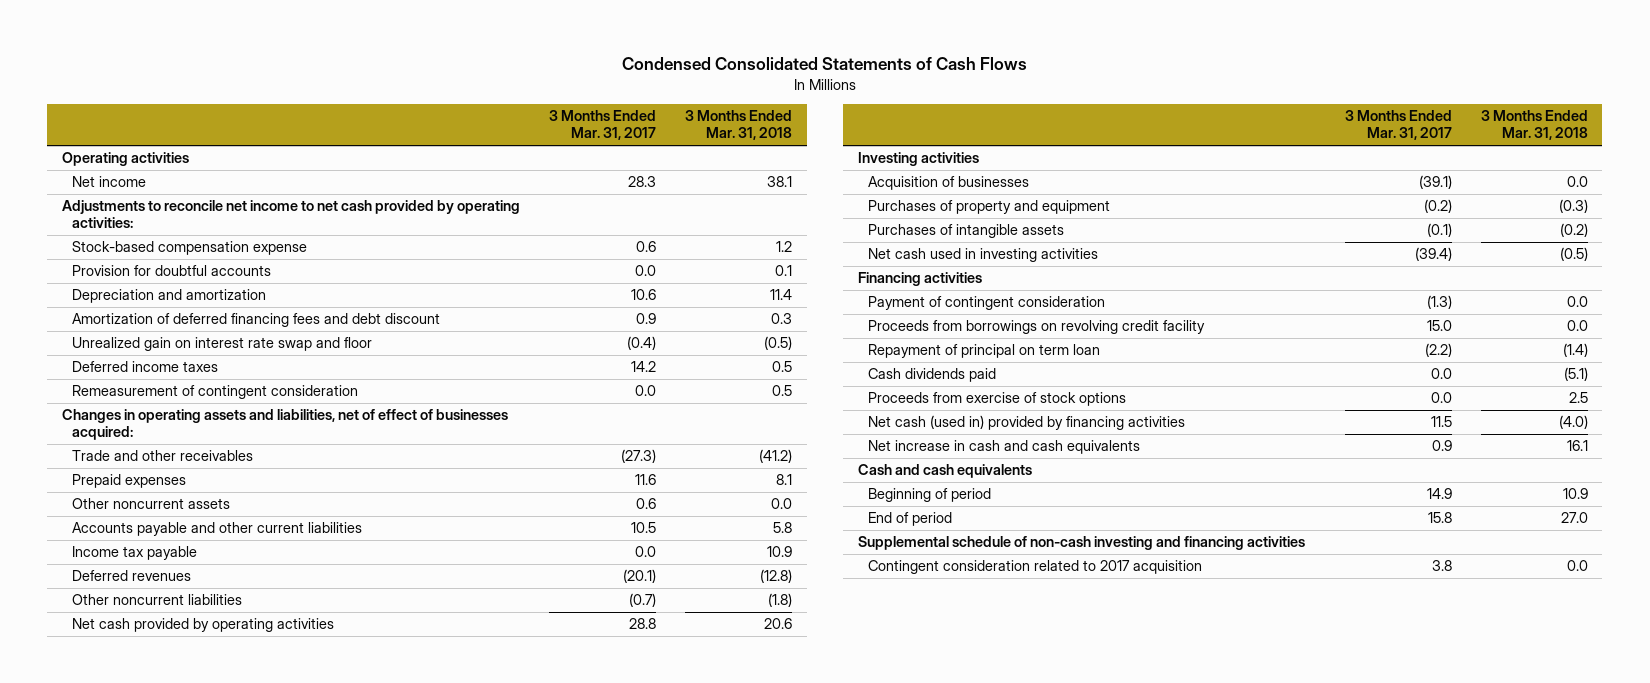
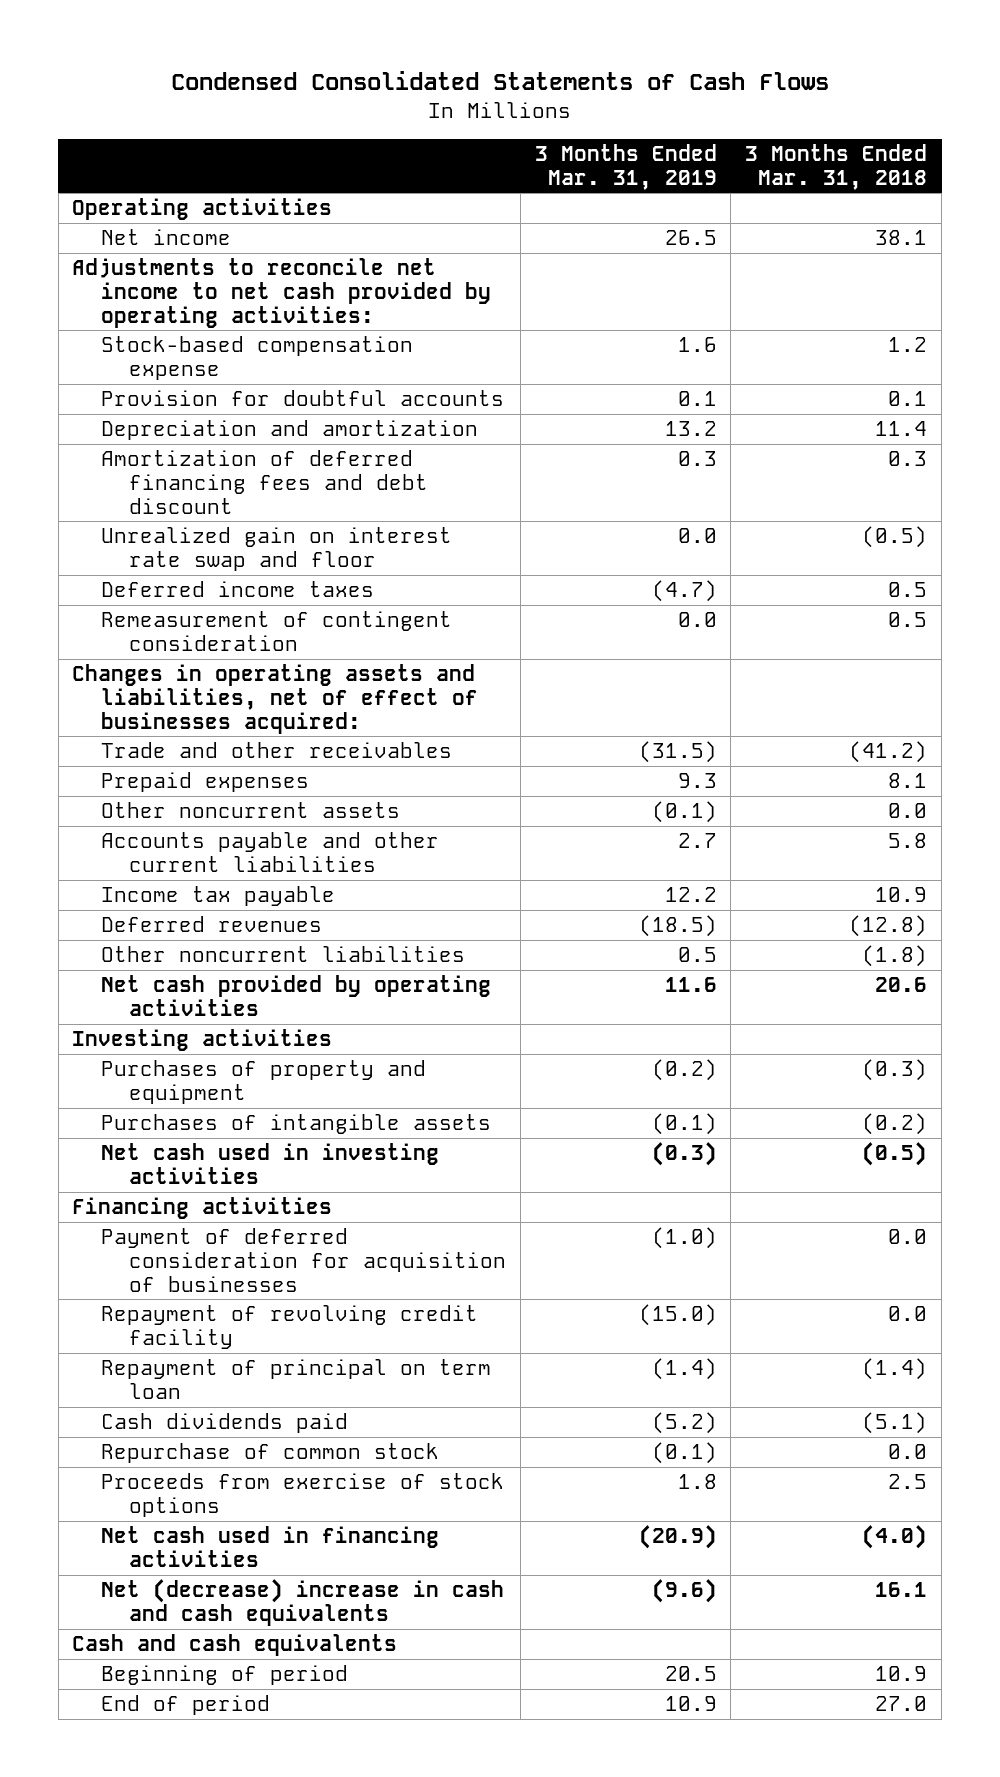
[548,110,656,141] 3 Months Ended Mar. 31, 2017 -> none
none -> [534,143,717,190] 3 Months Ended Mar. 31, 2019
[868,176,1030,191] Acquisition of businesses -> none
[868,320,1206,335] Proceeds from borrowings on revolving credit facility -> none
[868,296,1106,311] Payment of contingent consideration -> [100,1228,507,1292] Payment of deferred consideration for acquisition of businesses
none -> [100,1305,478,1349] Repayment of revolving credit facility
none -> [100,1443,439,1464] Repurchase of common stock
[868,415,1186,431] Net cash (used in) provided by financing activities -> [100,1526,439,1567] Net cash used in financing activities
[868,440,1141,455] Net increase in cash and cash equivalents -> [100,1579,504,1626] Net (decrease) increase in cash and cash equivalents
[857,536,1305,551] Supplemental schedule of non-cash investing and financing activities -> none
[868,560,1203,575] Contingent consideration related to 2017 acquisition -> none

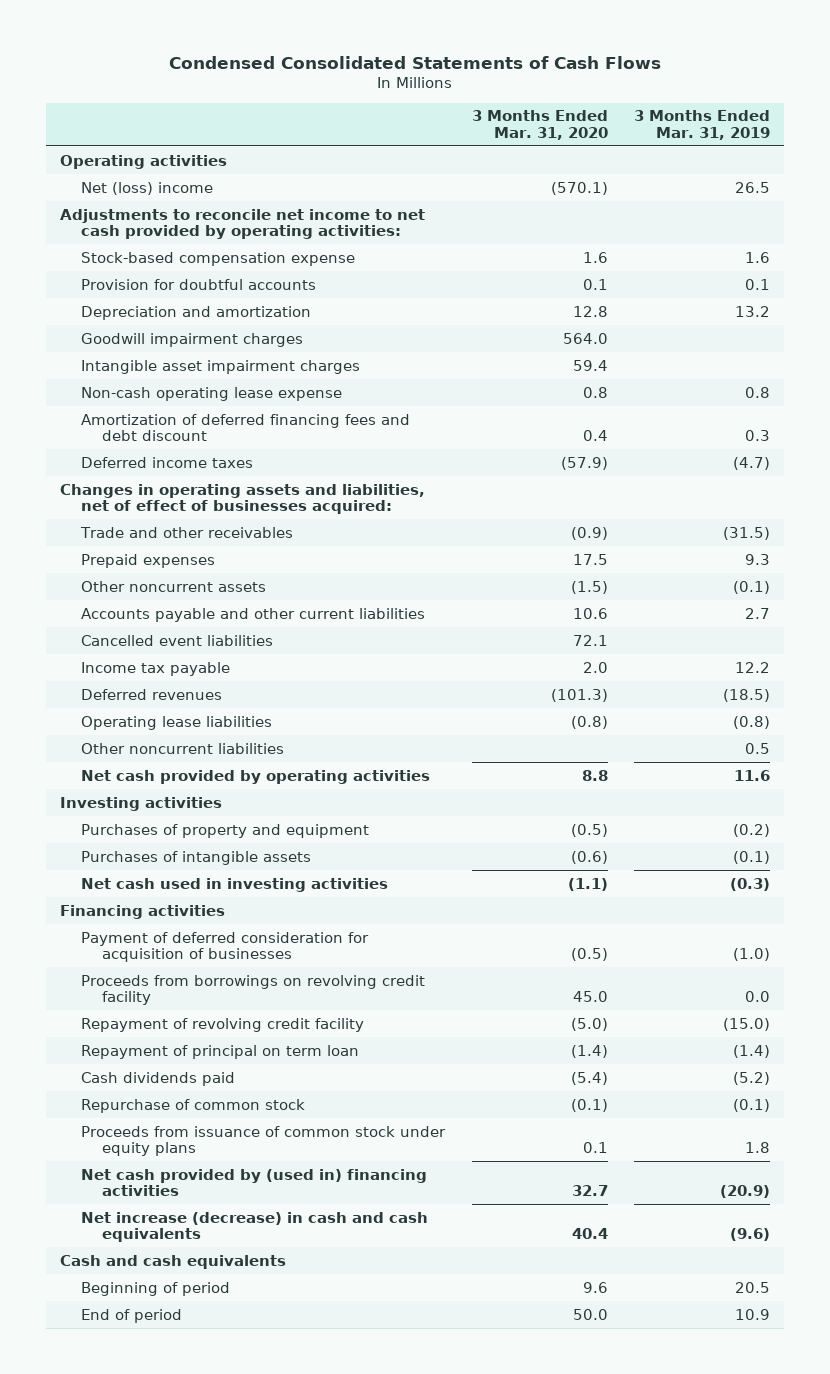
[745,143,928,190] 3 Months Ended Mar. 31, 2018 -> none
none -> [471,110,608,140] 3 Months Ended Mar. 31, 2020
[100,229,231,246] Net income -> [80,181,213,195] Net (loss) income
none -> [80,332,303,347] Goodwill impairment charges
none -> [80,359,360,374] Intangible asset impairment charges
none -> [80,386,342,401] Non-cash operating lease expense
[100,527,452,571] Unrealized gain on interest rate swap and floor -> none
[100,611,452,651] Remeasurement of contingent consideration -> none
none -> [80,634,273,646] Cancelled event liabilities
none -> [80,715,272,730] Operating lease liabilities
none -> [80,974,425,1006] Proceeds from borrowings on revolving credit facility
[100,1473,504,1517] Proceeds from exercise of stock options -> none
none -> [80,1125,446,1157] Proceeds from issuance of common stock under equity plans
[100,1526,439,1567] Net cash used in financing activities -> [80,1168,427,1197] Net cash provided by (used in) financing activities
[100,1579,504,1626] Net (decrease) increase in cash and cash equivalents -> [80,1211,428,1243] Net increase (decrease) in cash and cash equivalents

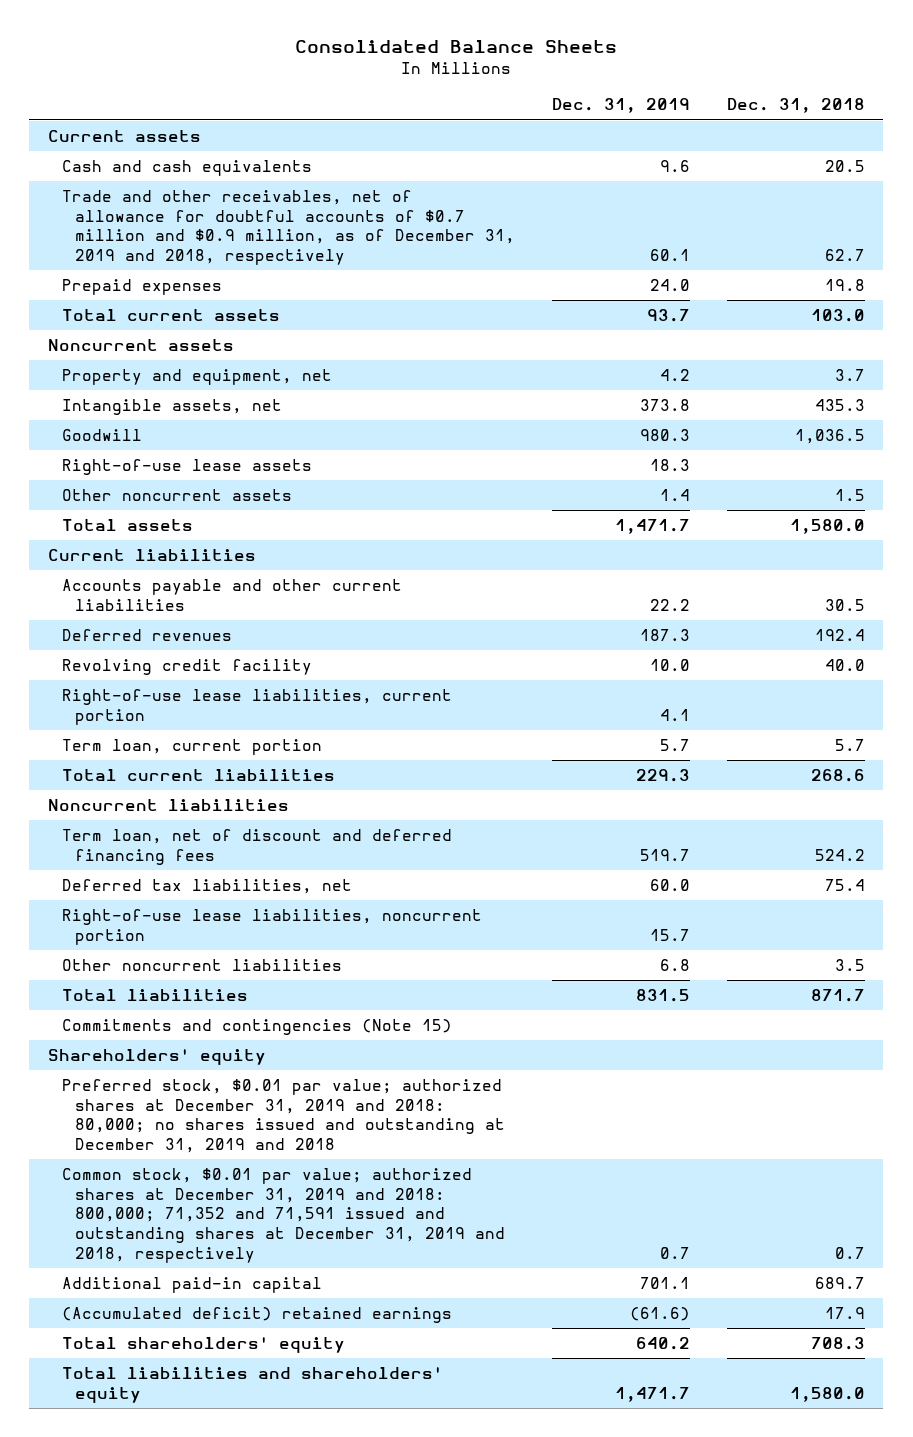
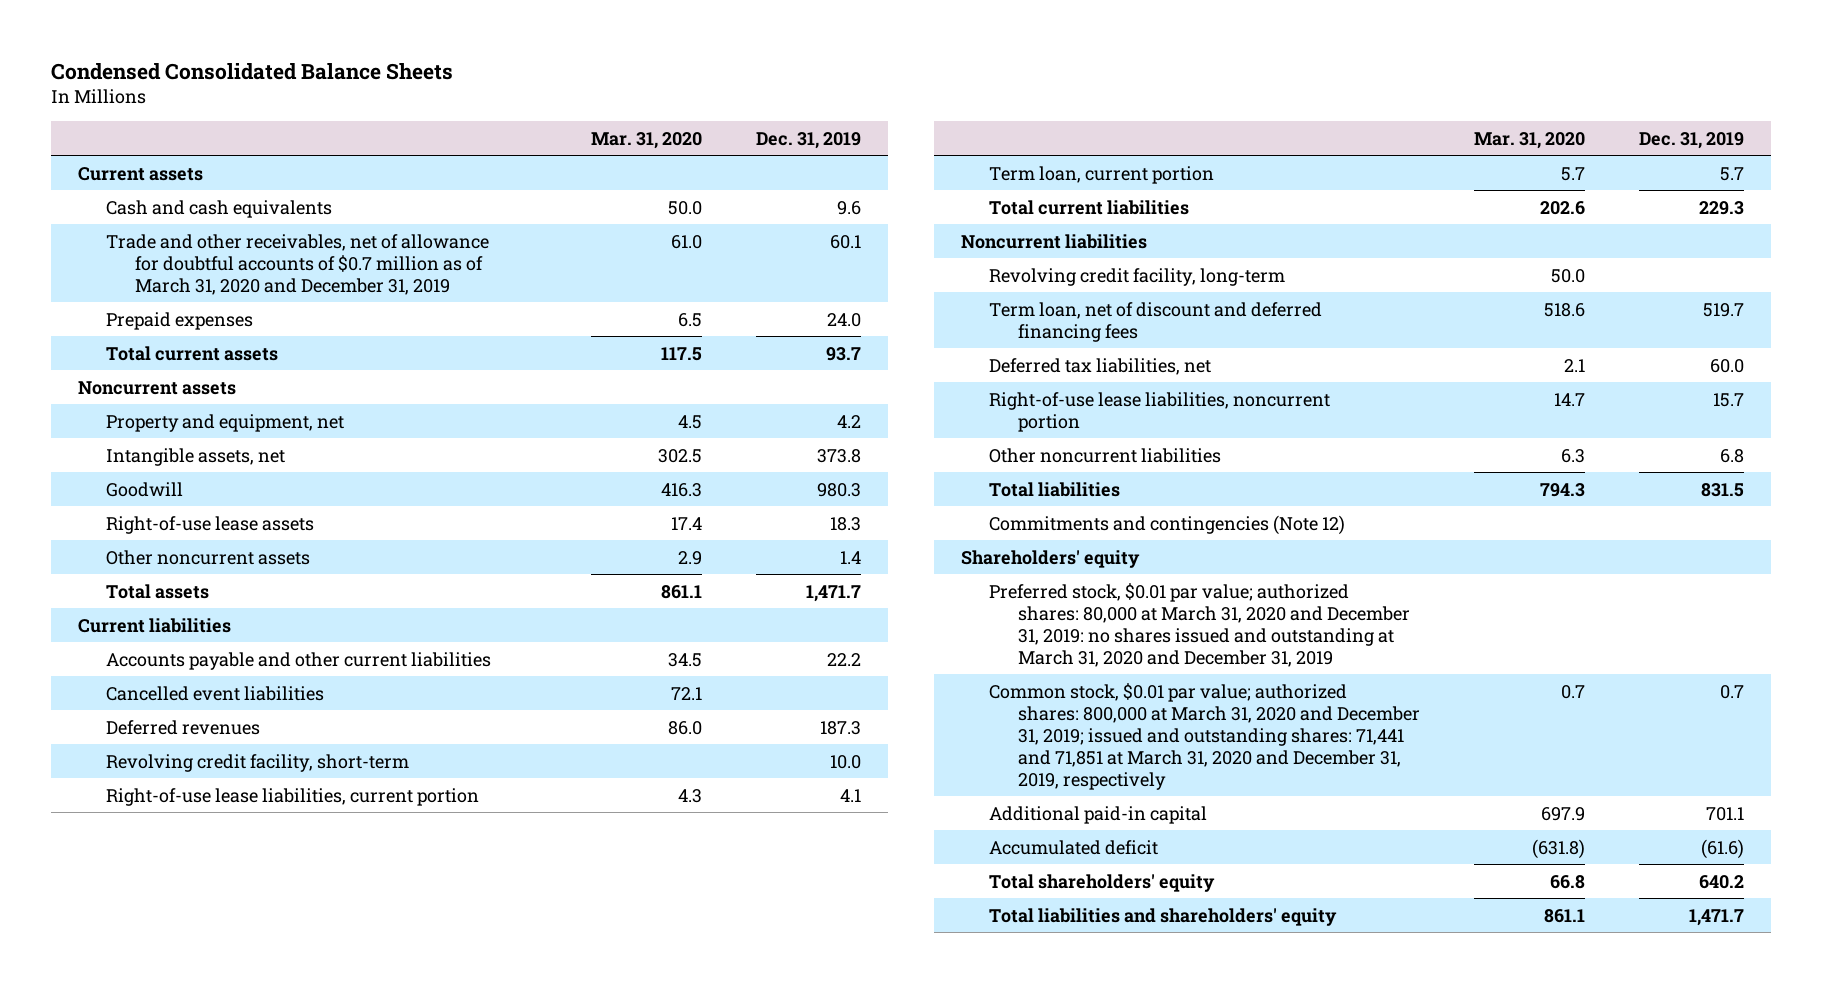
[295,40,618,54] Consolidated Balance Sheets -> [50,62,453,80] Condensed Consolidated Balance Sheets
[726,98,865,114] Dec. 31, 2018 -> none
none -> [590,131,702,149] Mar. 31, 2020
[61,189,516,266] Trade and other receivables, net of allowance for doubtful accounts of $0.7 million and $0.9 million, as of December 31, 2019 and 2018, respectively -> [106,233,490,295] Trade and other receivables, net of allowance for doubtful accounts of $0.7 million as of March 31, 2020 and December 31, 2019
none -> [106,685,325,701] Cancelled event liabilities
[61,658,312,675] Revolving credit facility -> [106,753,410,772] Revolving credit facility, short-term
none -> [989,267,1286,286] Revolving credit facility, long-term
[61,1018,452,1035] Commitments and contingencies (Note 15) -> [989,514,1346,535] Commitments and contingencies (Note 12)
[61,1078,506,1154] Preferred stock, $0.01 par value; authorized shares at December 31, 2019 and 2018: 80,000; no shares issued and outstanding at December 31, 2019 and 2018 -> [989,582,1410,667] Preferred stock, $0.01 par value; authorized shares: 80,000 at March 31, 2020 and December 31, 2019: no shares issued and outstanding at March 31, 2020 and December 31, 2019
[61,1167,506,1263] Common stock, $0.01 par value; authorized shares at December 31, 2019 and 2018: 800,000; 71,352 and 71,591 issued and outstanding shares at December 31, 2019 and 2018, respectively -> [989,682,1420,790] Common stock, $0.01 par value; authorized shares: 800,000 at March 31, 2020 and December 31, 2019; issued and outstanding shares: 71,441 and 71,851 at March 31, 2020 and December 31, 2019, respectively
[61,1306,452,1323] (Accumulated deficit) retained earnings -> [989,839,1159,855] Accumulated deficit

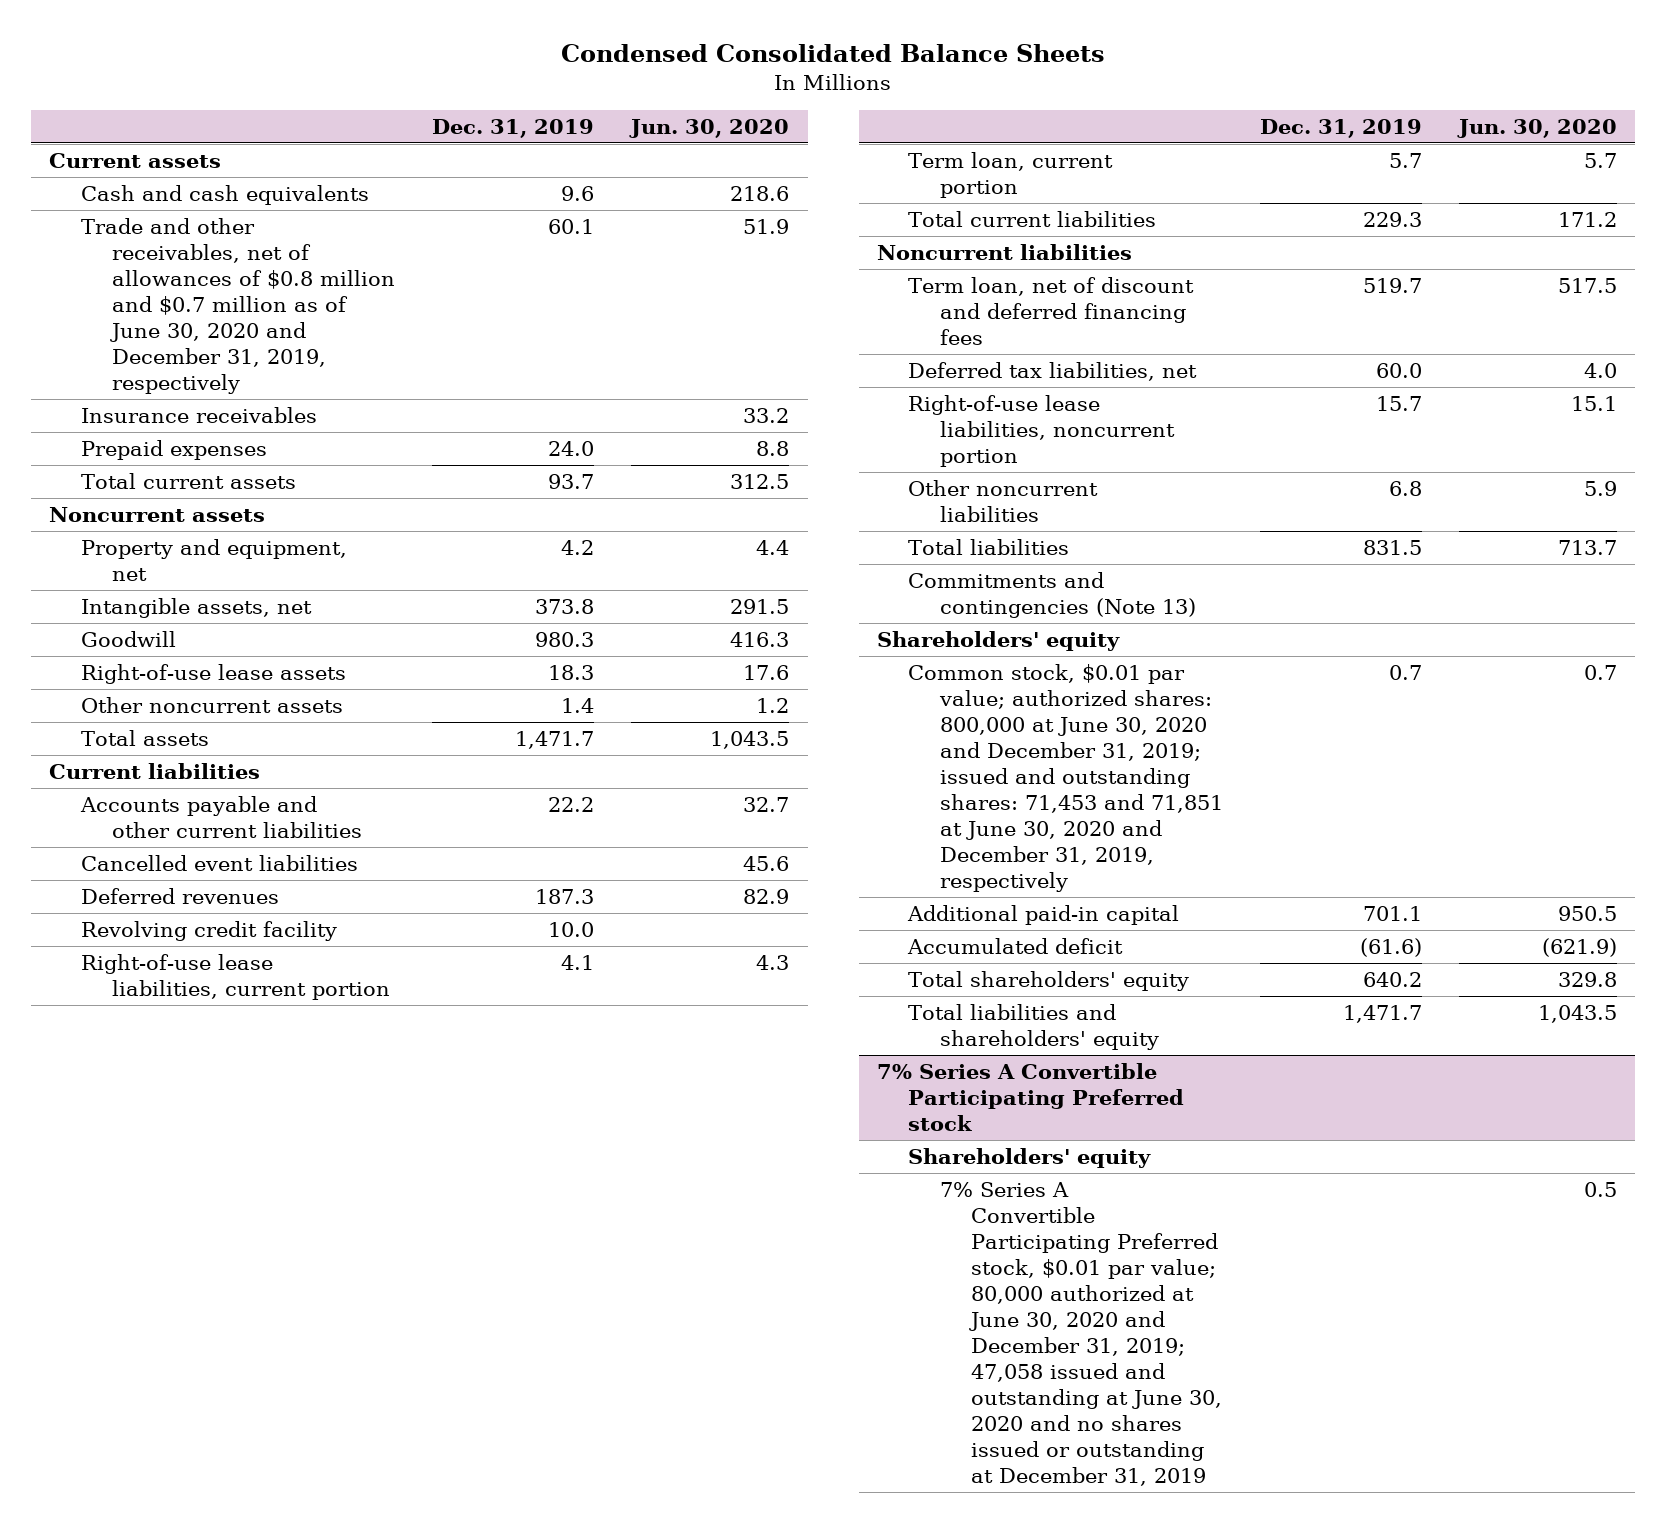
[590,131,702,149] Mar. 31, 2020 -> none
none -> [629,118,790,138] Jun. 30, 2020
[106,233,490,295] Trade and other receivables, net of allowance for doubtful accounts of $0.7 million as of March 31, 2020 and December 31, 2019 -> [80,217,395,394] Trade and other receivables, net of allowances of $0.8 million and $0.7 million as of June 30, 2020 and December 31, 2019, respectively
none -> [80,406,317,423] Insurance receivables
[106,753,410,772] Revolving credit facility, short-term -> [80,920,337,941] Revolving credit facility
[989,267,1286,286] Revolving credit facility, long-term -> none
[989,514,1346,535] Commitments and contingencies (Note 12) -> [908,571,1196,618] Commitments and contingencies (Note 13)
[989,582,1410,667] Preferred stock, $0.01 par value; authorized shares: 80,000 at March 31, 2020 and December 31, 2019: no shares issued and outstanding at March 31, 2020 and December 31, 2019 -> none
[989,682,1420,790] Common stock, $0.01 par value; authorized shares: 800,000 at March 31, 2020 and December 31, 2019; issued and outstanding shares: 71,441 and 71,851 at March 31, 2020 and December 31, 2019, respectively -> [908,663,1223,893] Common stock, $0.01 par value; authorized shares: 800,000 at June 30, 2020 and December 31, 2019; issued and outstanding shares: 71,453 and 71,851 at June 30, 2020 and December 31, 2019, respectively
none -> [877,1062,1185,1131] 7% Series A Convertible Participating Preferred stock
none -> [908,1147,1152,1168] Shareholders' equity
none -> [939,1181,1222,1487] 7% Series A Convertible Participating Preferred stock, $0.01 par value; 80,000 authorized at June 30, 2020 and December 31, 2019; 47,058 issued and outstanding at June 30, 2020 and no shares issued or outstanding at December 31, 2019

